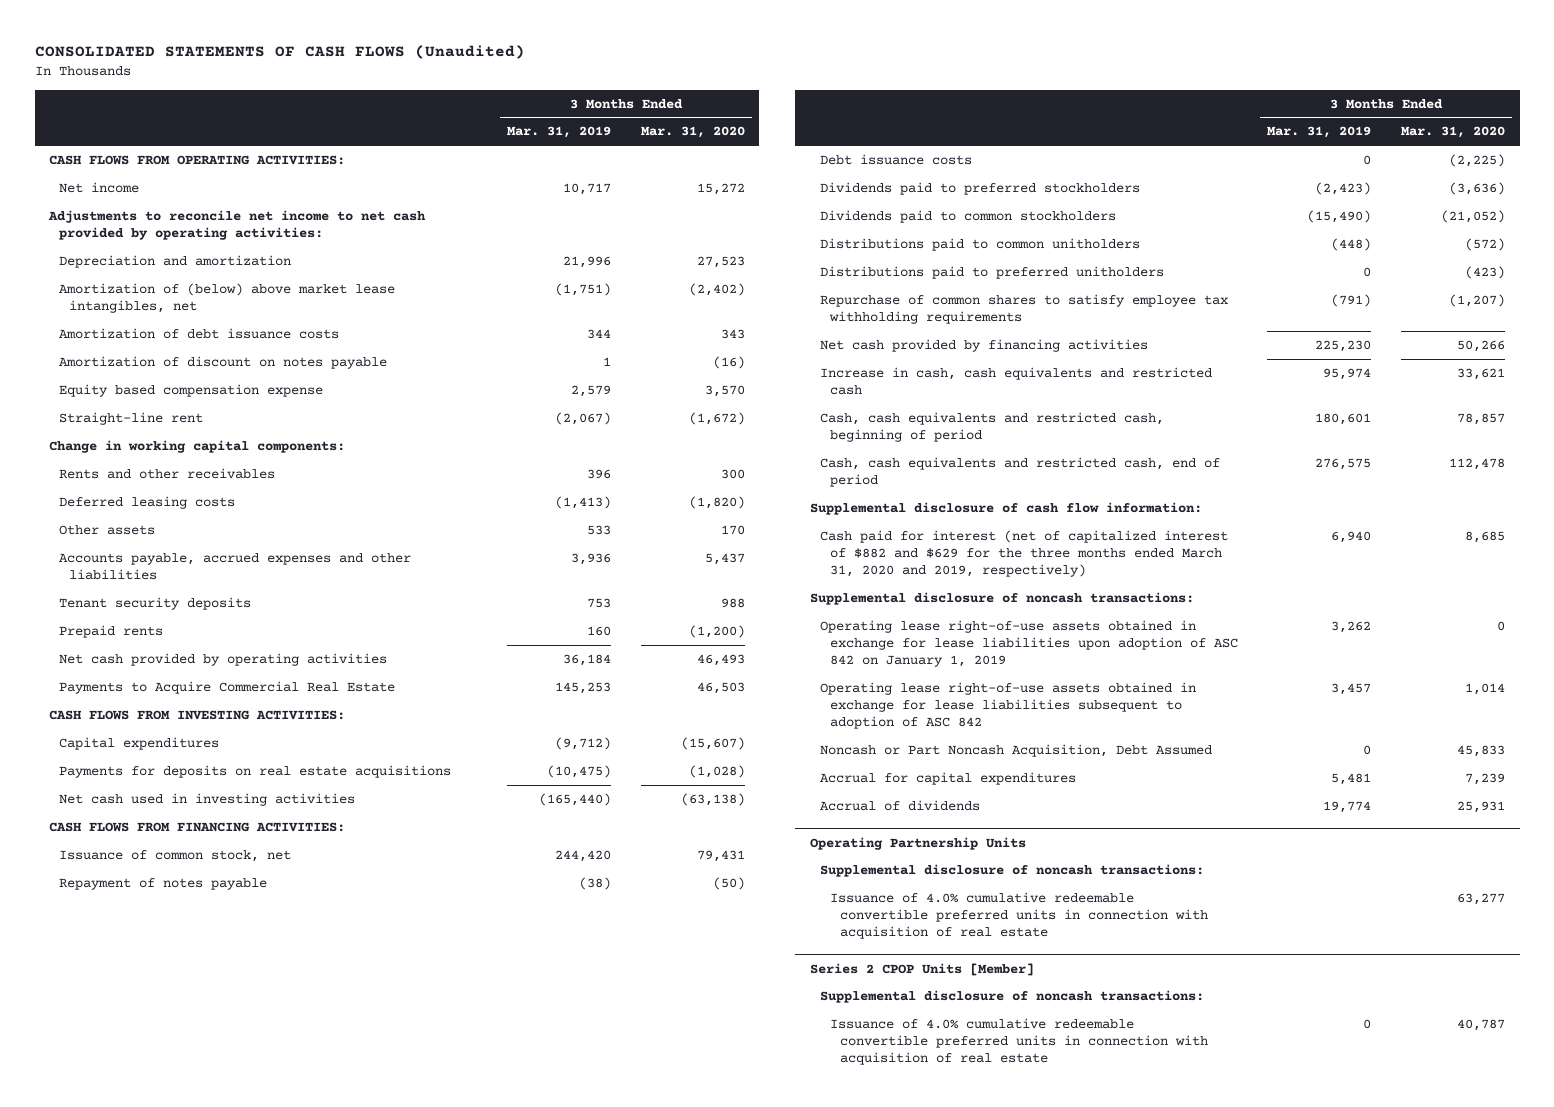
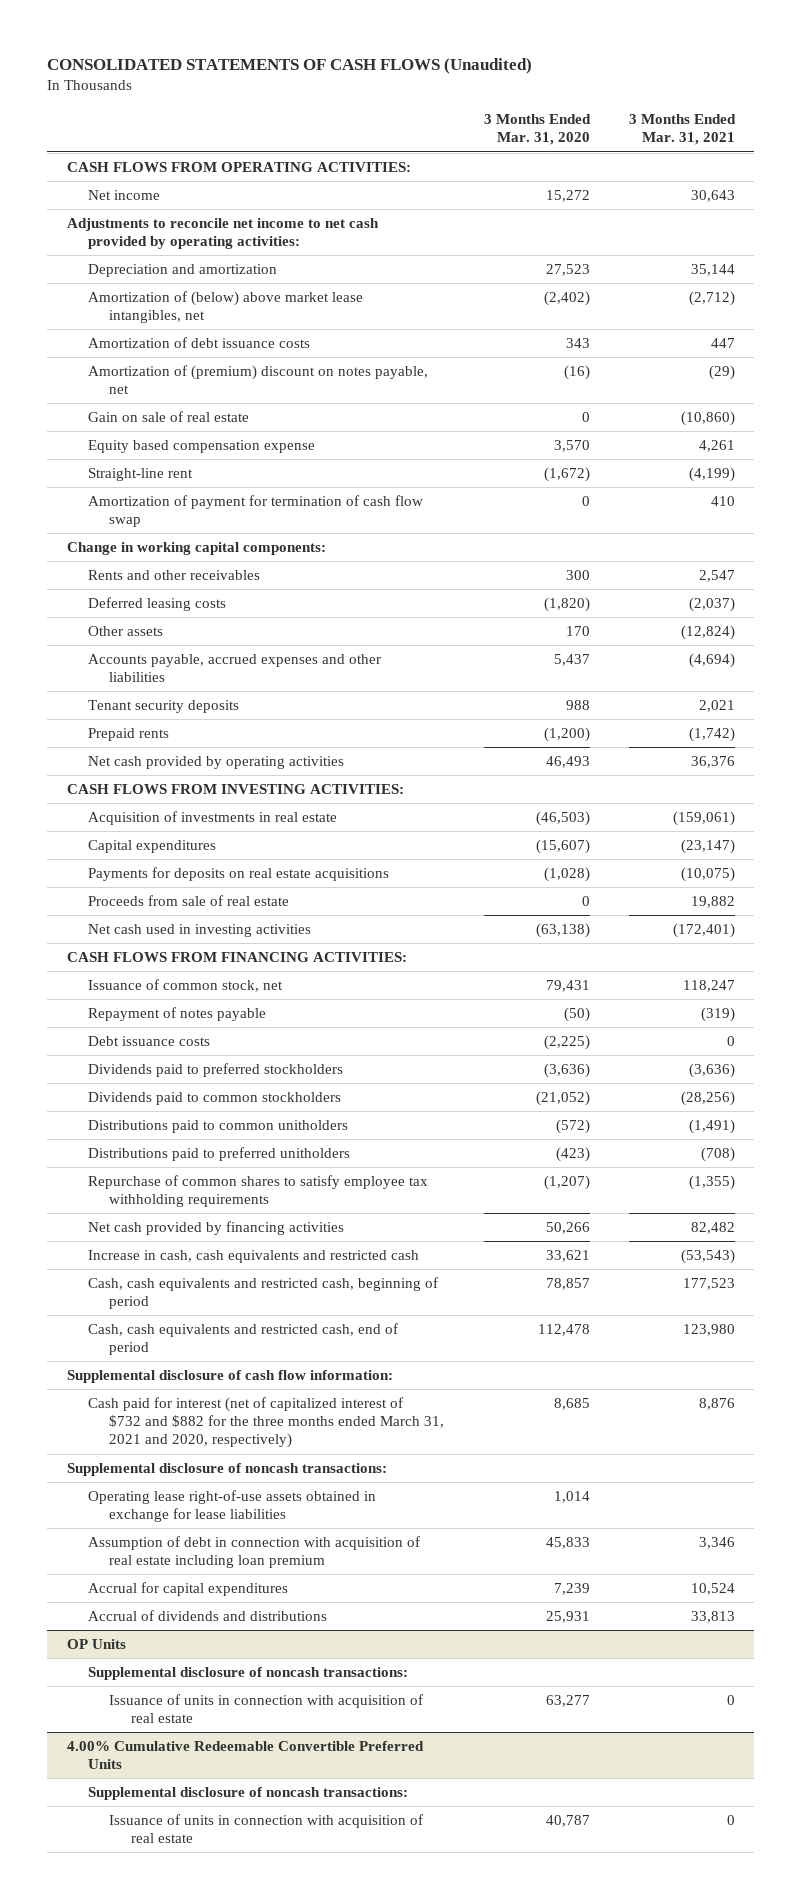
[506,126,611,139] Mar. 31, 2019 -> none
none -> [628,114,736,146] 3 Months Ended Mar. 31, 2021
[59,355,388,369] Amortization of discount on notes payable -> [88,364,429,395] Amortization of (premium) discount on notes payable, net
none -> [88,410,250,422] Gain on sale of real estate
none -> [88,494,424,528] Amortization of payment for termination of cash flow swap
[59,680,396,694] Payments to Acquire Commercial Real Estate -> none
none -> [88,810,338,825] Acquisition of investments in real estate
none -> [88,894,290,906] Proceeds from sale of real estate
[819,529,1228,578] Cash paid for interest (net of capitalized interest of $882 and $629 for the three months ended March 31, 2020 and 2019, respectively) -> [88,1396,445,1449] Cash paid for interest (net of capitalized interest of $732 and $882 for the three months ended March 31, 2021 and 2020, respectively)
[819,619,1238,668] Operating lease right-of-use assets obtained in exchange for lease liabilities upon adoption of ASC 842 on January 1, 2019 -> none
[819,681,1196,730] Operating lease right-of-use assets obtained in exchange for lease liabilities subsequent to adoption of ASC 842 -> [88,1489,377,1523] Operating lease right-of-use assets obtained in exchange for lease liabilities
[819,743,1212,757] Noncash or Part Noncash Acquisition, Debt Assumed -> [88,1535,421,1569] Assumption of debt in connection with acquisition of real estate including loan premium
[819,799,980,811] Accrual of dividends -> [88,1609,328,1621] Accrual of dividends and distributions
[809,836,1026,850] Operating Partnership Units -> [67,1638,127,1649] OP Units
[829,891,1208,940] Issuance of 4.0% cumulative redeemable convertible preferred units in connection with acquisition of real estate -> [109,1693,424,1724] Issuance of units in connection with acquisition of real estate
[809,962,1034,976] Series 2 CPOP Units [Member] -> [67,1740,425,1770] 4.00% Cumulative Redeemable Convertible Preferred Units
[829,1017,1208,1066] Issuance of 4.0% cumulative redeemable convertible preferred units in connection with acquisition of real estate -> [109,1813,424,1844] Issuance of units in connection with acquisition of real estate

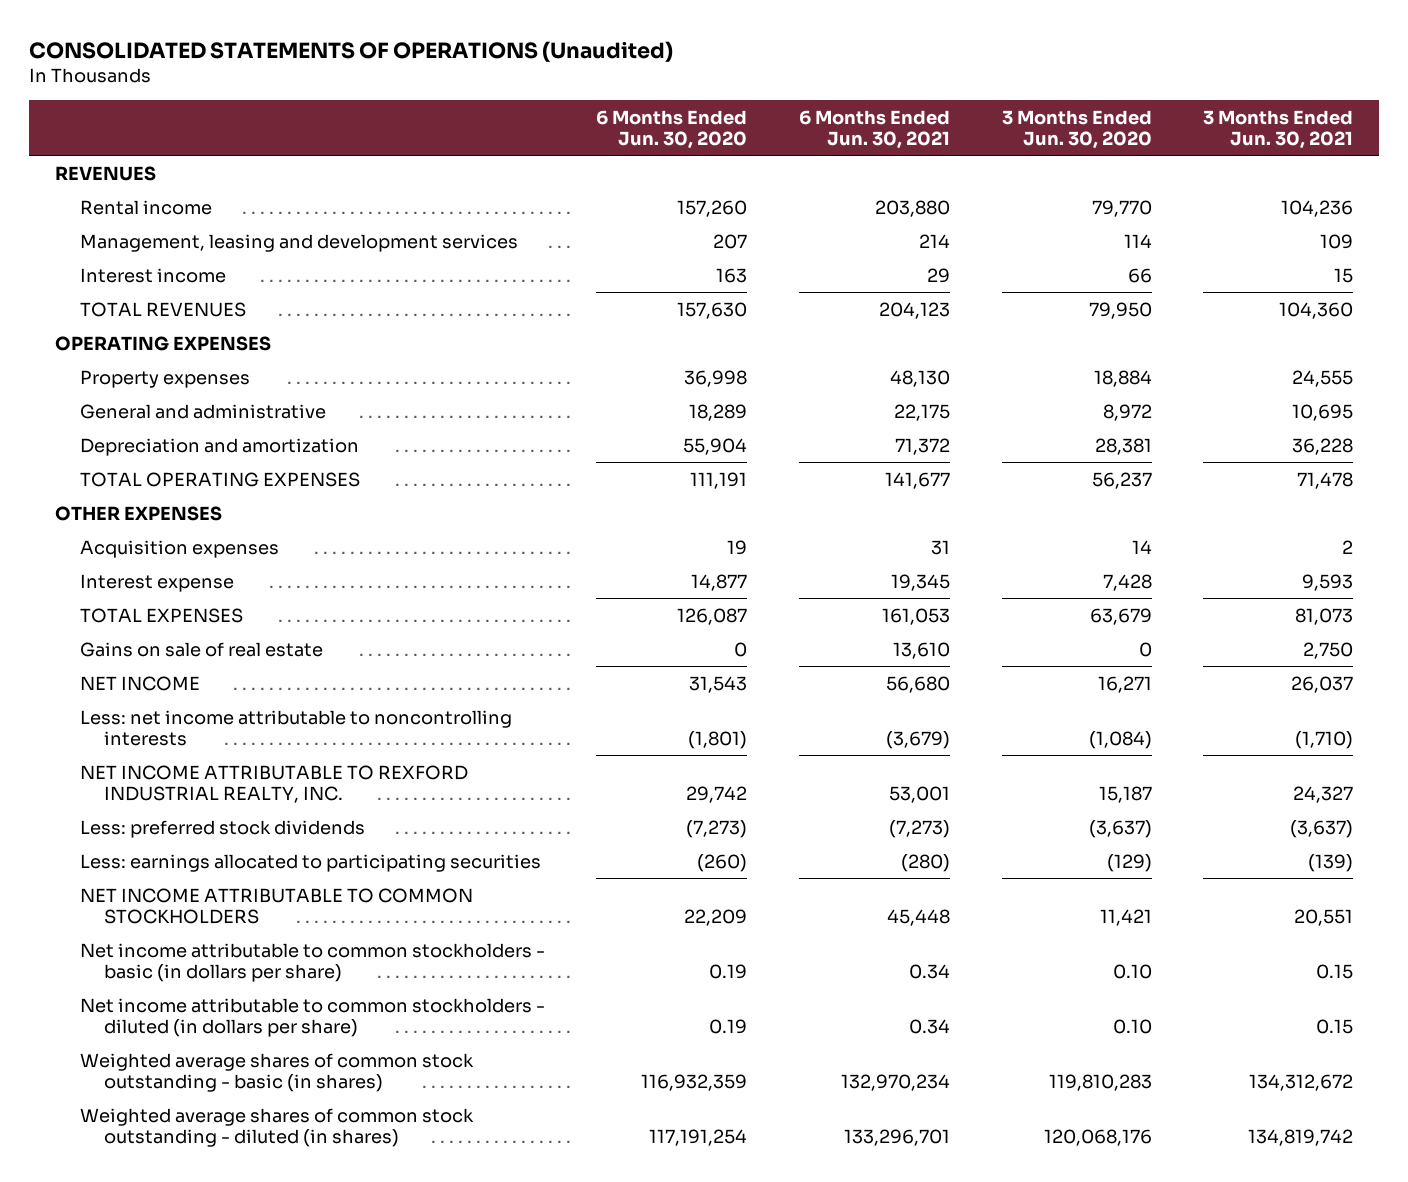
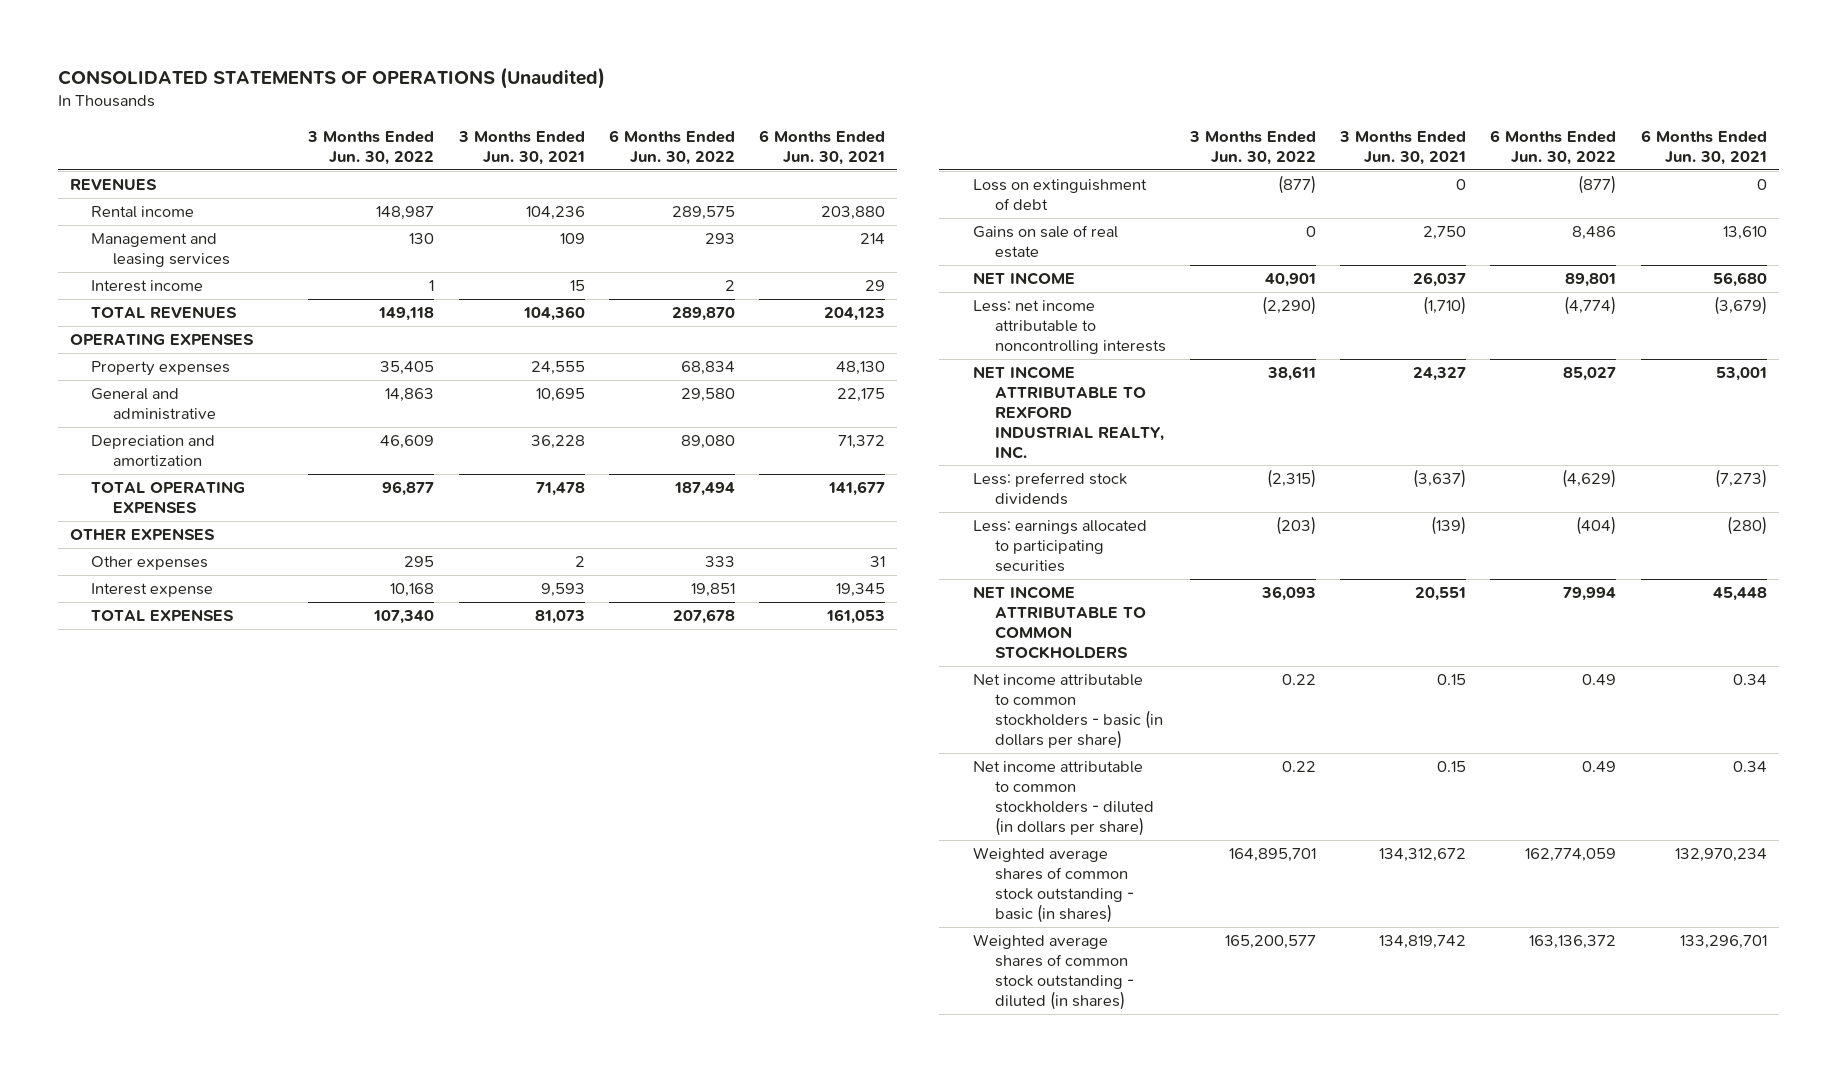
[596,109,748,150] 6 Months Ended Jun. 30, 2020 -> none
[1001,109,1152,150] 3 Months Ended Jun. 30, 2020 -> none
none -> [307,131,435,165] 3 Months Ended Jun. 30, 2022
none -> [608,130,735,165] 6 Months Ended Jun. 30, 2022
[79,233,518,252] Management, leasing and development services -> [91,233,231,268] Management and leasing services
[79,539,279,558] Acquisition expenses -> [91,556,209,571] Other expenses
none -> [972,179,1147,211] Loss on extinguishment of debt

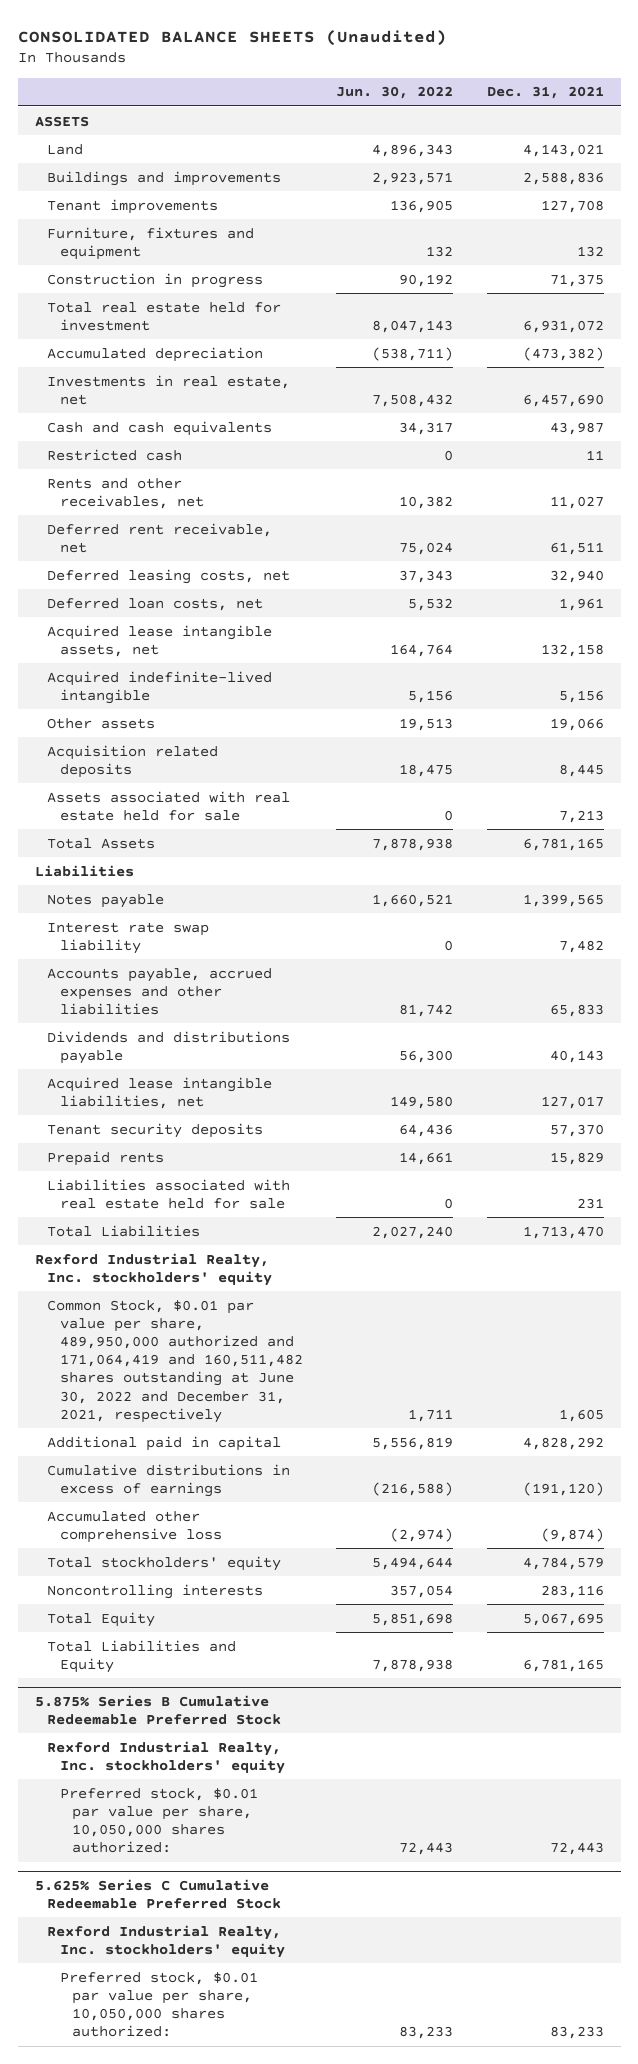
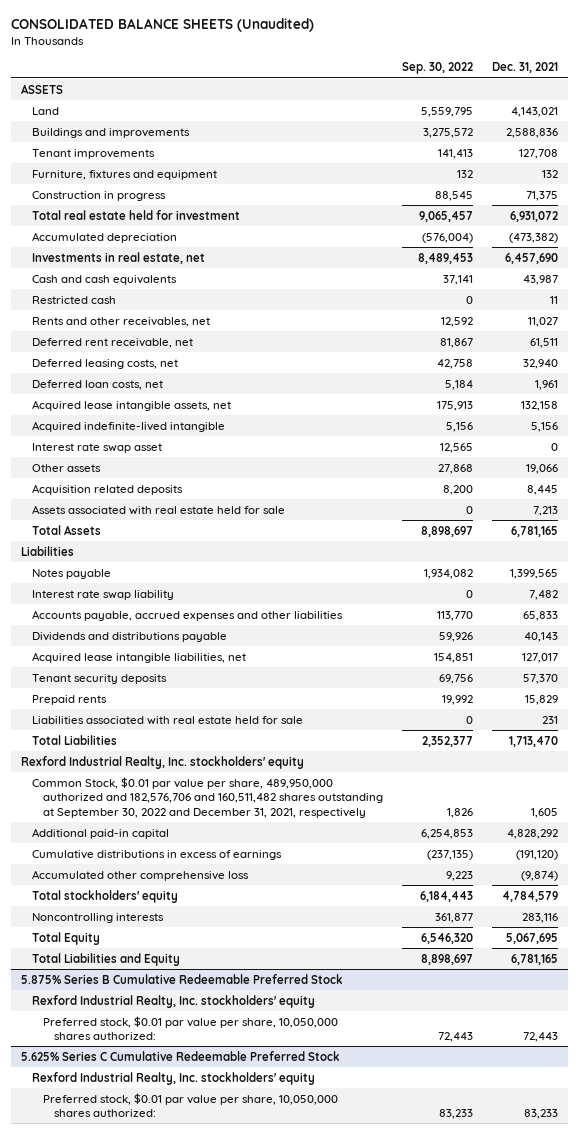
[336,86,454,100] Jun. 30, 2022 -> none
none -> [401,62,473,75] Sep. 30, 2022
none -> [31,442,162,453] Interest rate swap asset
[47,1299,303,1423] Common Stock, $0.01 par value per share, 489,950,000 authorized and 171,064,419 and 160,511,482 shares outstanding at June 30, 2022 and December 31, 2021, respectively -> [31,776,383,818] Common Stock, $0.01 par value per share, 489,950,000 authorized and 182,576,706 and 160,511,482 shares outstanding at September 30, 2022 and December 31, 2021, respectively
[47,1435,282,1451] Additional paid in capital -> [31,827,169,839] Additional paid-in capital

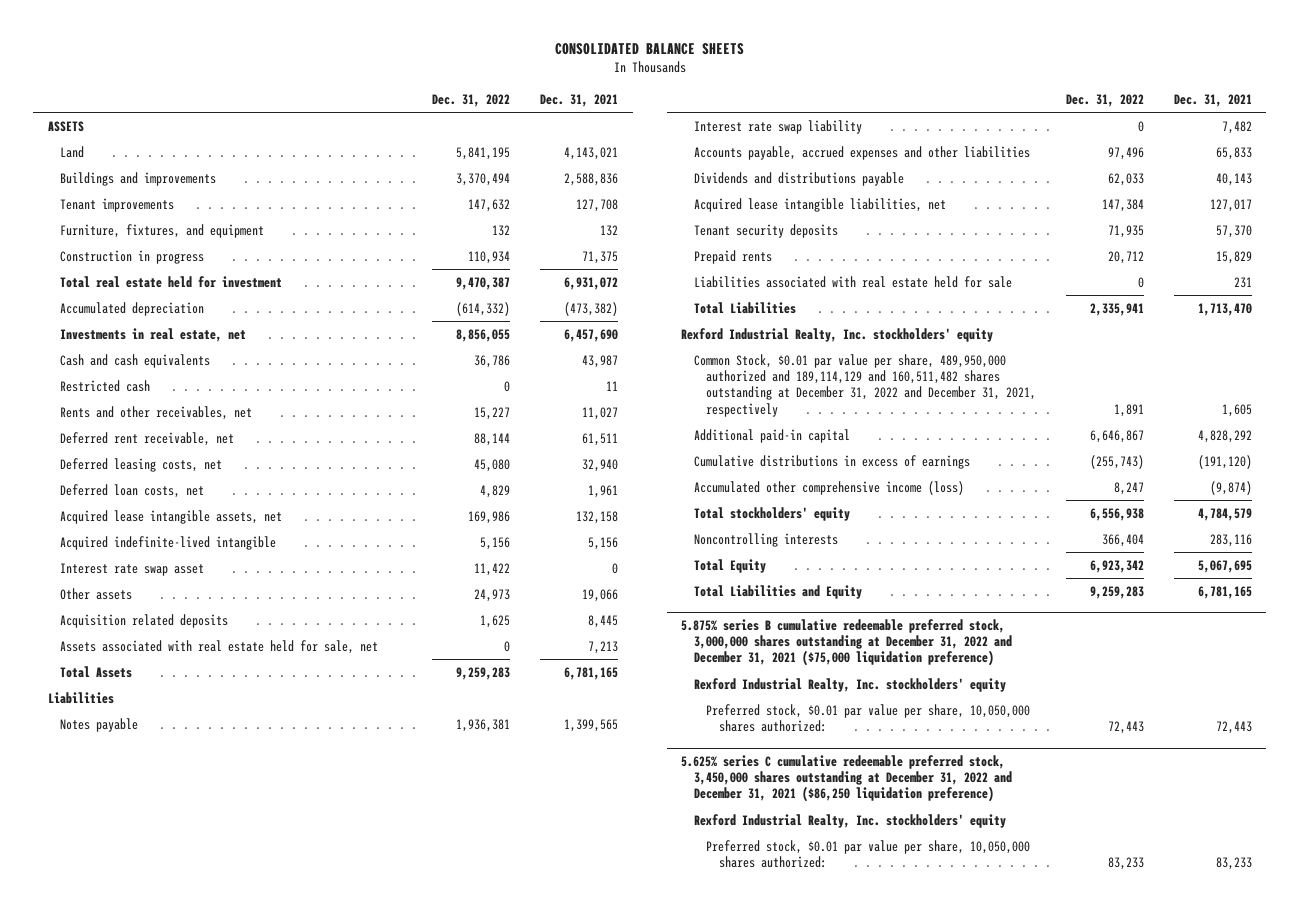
[11,18,315,33] CONSOLIDATED BALANCE SHEETS (Unaudited) -> [554,42,744,55] CONSOLIDATED BALANCE SHEETS
[401,62,473,75] Sep. 30, 2022 -> none
none -> [432,93,511,107] Dec. 31, 2022
[31,169,217,180] Furniture, fixtures and equipment -> [60,223,265,238] Furniture, fixtures, and equipment
[31,504,285,515] Assets associated with real estate held for sale -> [60,639,379,654] Assets associated with real estate held for sale, net
[31,776,383,818] Common Stock, $0.01 par value per share, 489,950,000 authorized and 182,576,706 and 160,511,482 shares outstanding at September 30, 2022 and December 31, 2021, respectively -> [693,353,1037,417] Common Stock, $0.01 par value per share, 489,950,000 authorized and 189,114,129 and 160,511,482 shares outstanding at December 31, 2022 and December 31, 2021, respectively
[31,869,249,881] Accumulated other comprehensive loss -> [693,480,964,495] Accumulated other comprehensive income (loss)
[20,973,343,984] 5.875% Series B Cumulative Redeemable Preferred Stock -> [681,619,1012,667] 5.875% series B cumulative redeemable preferred stock, 3,000,000 shares outstanding at December 31, 2022 and December 31, 2021 ($75,000 liquidation preference)
[20,1050,340,1061] 5.625% Series C Cumulative Redeemable Preferred Stock -> [681,755,1012,803] 5.625% series C cumulative redeemable preferred stock, 3,450,000 shares outstanding at December 31, 2022 and December 31, 2021 ($86,250 liquidation preference)

